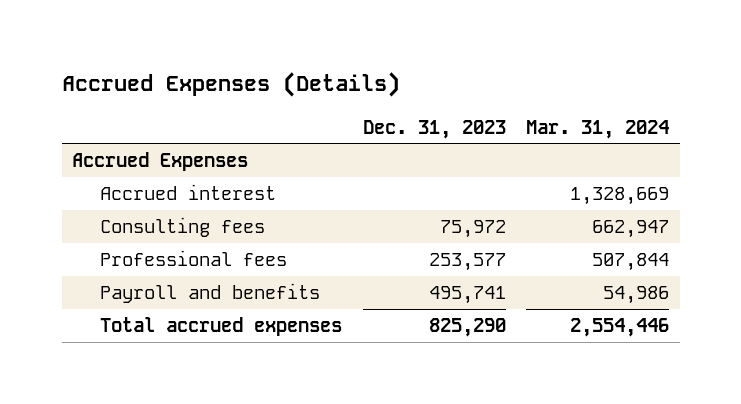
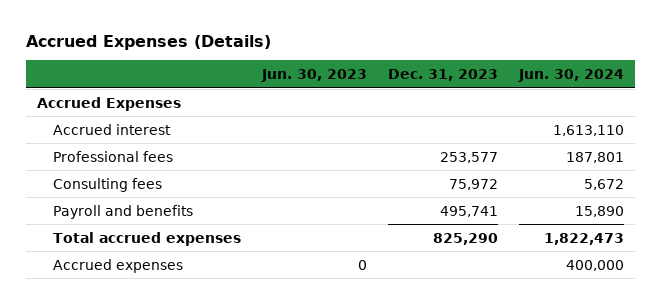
[526,119,670,139] Mar. 31, 2024 -> none
none -> [261,68,368,82] Jun. 30, 2023
none -> [518,68,625,82] Jun. 30, 2024
[100,217,266,238] Consulting fees -> [53,177,163,192] Consulting fees
none -> [53,258,184,273] Accrued expenses

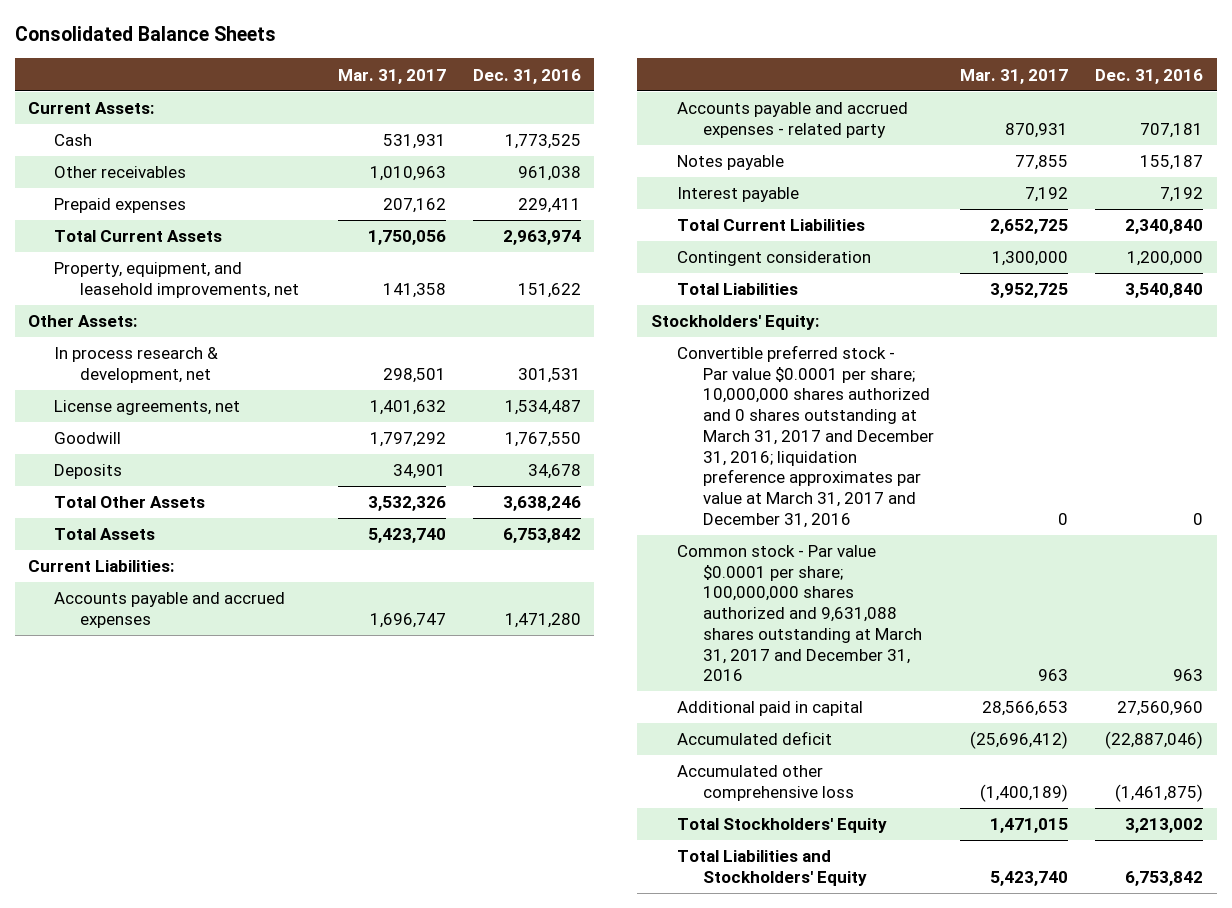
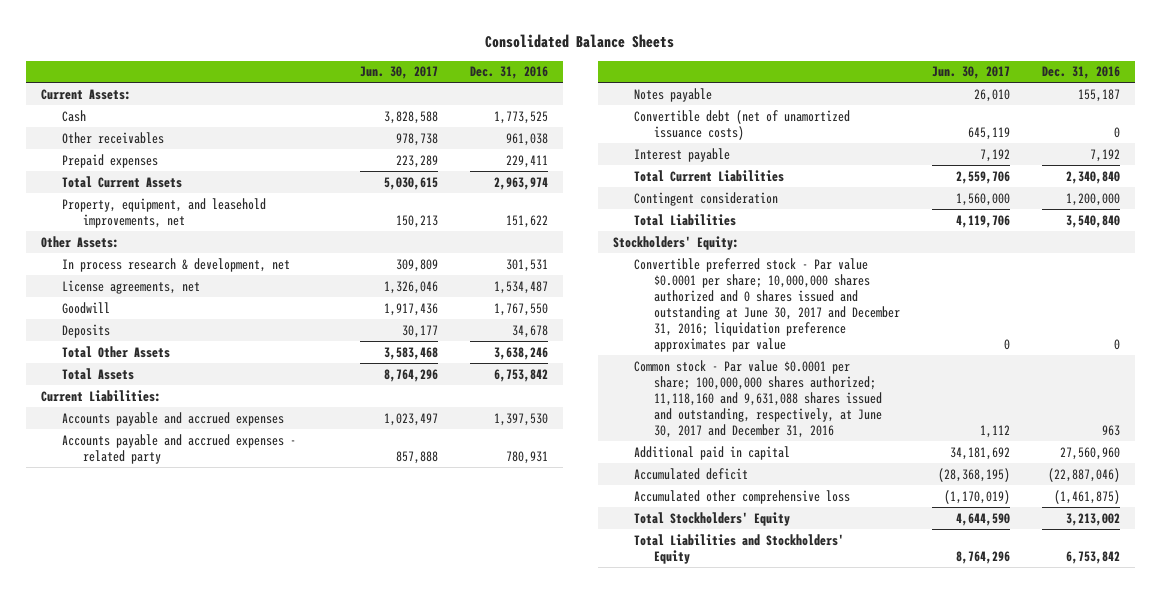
[338,68,447,84] Mar. 31, 2017 -> none
none -> [360,66,439,80] Jun. 30, 2017
[505,612,582,628] 1,471,280 -> [493,412,548,426] 1,397,530
[1140,122,1204,138] 707,181 -> [505,450,548,464] 780,931
none -> [633,109,850,140] Convertible debt (net of unamortized issuance costs)
[676,345,934,528] Convertible preferred stock - Par value $0.0001 per share; 10,000,000 shares authorized and 0 shares outstanding at March 31, 2017 and December 31, 2016; liquidation preference approximates par value at March 31, 2017 and December 31, 2016 -> [633,257,901,352] Convertible preferred stock - Par value $0.0001 per share; 10,000,000 shares authorized and 0 shares issued and outstanding at June 30, 2017 and December 31, 2016; liquidation preference approximates par value
[676,545,922,682] Common stock - Par value $0.0001 per share; 100,000,000 shares authorized and 9,631,088 shares outstanding at March 31, 2017 and December 31, 2016 -> [633,359,883,438] Common stock - Par value $0.0001 per share; 100,000,000 shares authorized; 11,118,160 and 9,631,088 shares issued and outstanding, respectively, at June 30, 2017 and December 31, 2016

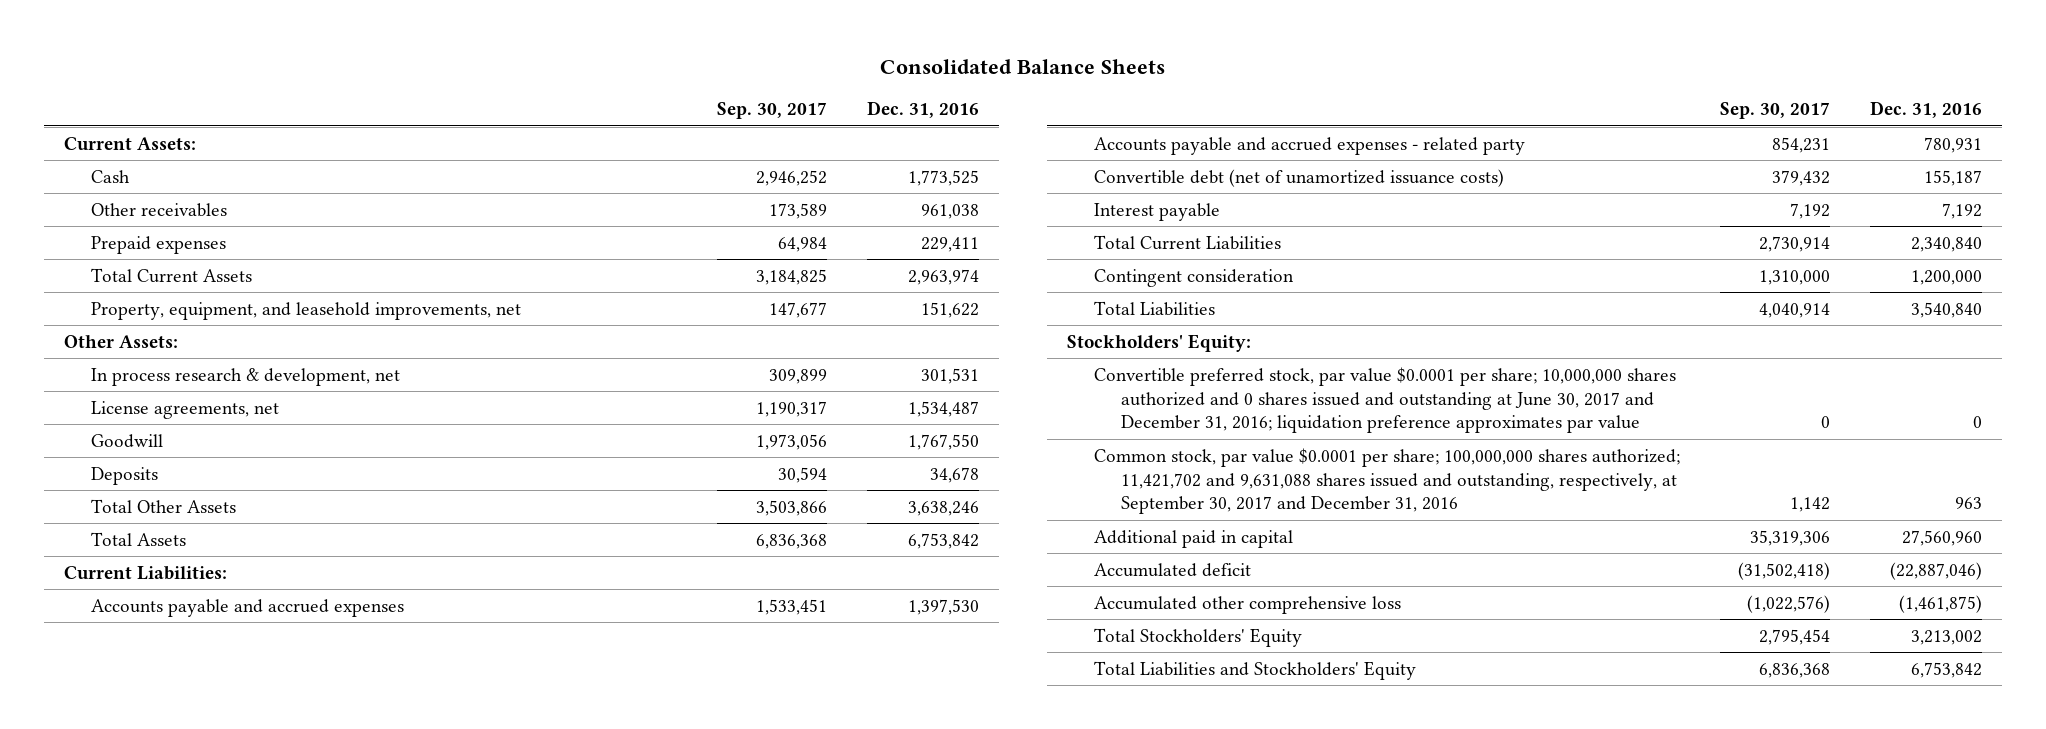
[360,66,439,80] Jun. 30, 2017 -> none
none -> [717,102,828,120] Sep. 30, 2017
[633,87,712,102] Notes payable -> none
[1113,126,1120,138] 0 -> [1924,169,1983,186] 155,187
[633,257,901,352] Convertible preferred stock - Par value $0.0001 per share; 10,000,000 shares authorized and 0 shares issued and outstanding at June 30, 2017 and December 31, 2016; liquidation preference approximates par value -> [1094,366,1677,434] Convertible preferred stock, par value $0.0001 per share; 10,000,000 shares authorized and 0 shares issued and outstanding at June 30, 2017 and December 31, 2016; liquidation preference approximates par value
[633,359,883,438] Common stock - Par value $0.0001 per share; 100,000,000 shares authorized; 11,118,160 and 9,631,088 shares issued and outstanding, respectively, at June 30, 2017 and December 31, 2016 -> [1094,447,1681,515] Common stock, par value $0.0001 per share; 100,000,000 shares authorized; 11,421,702 and 9,631,088 shares issued and outstanding, respectively, at September 30, 2017 and December 31, 2016

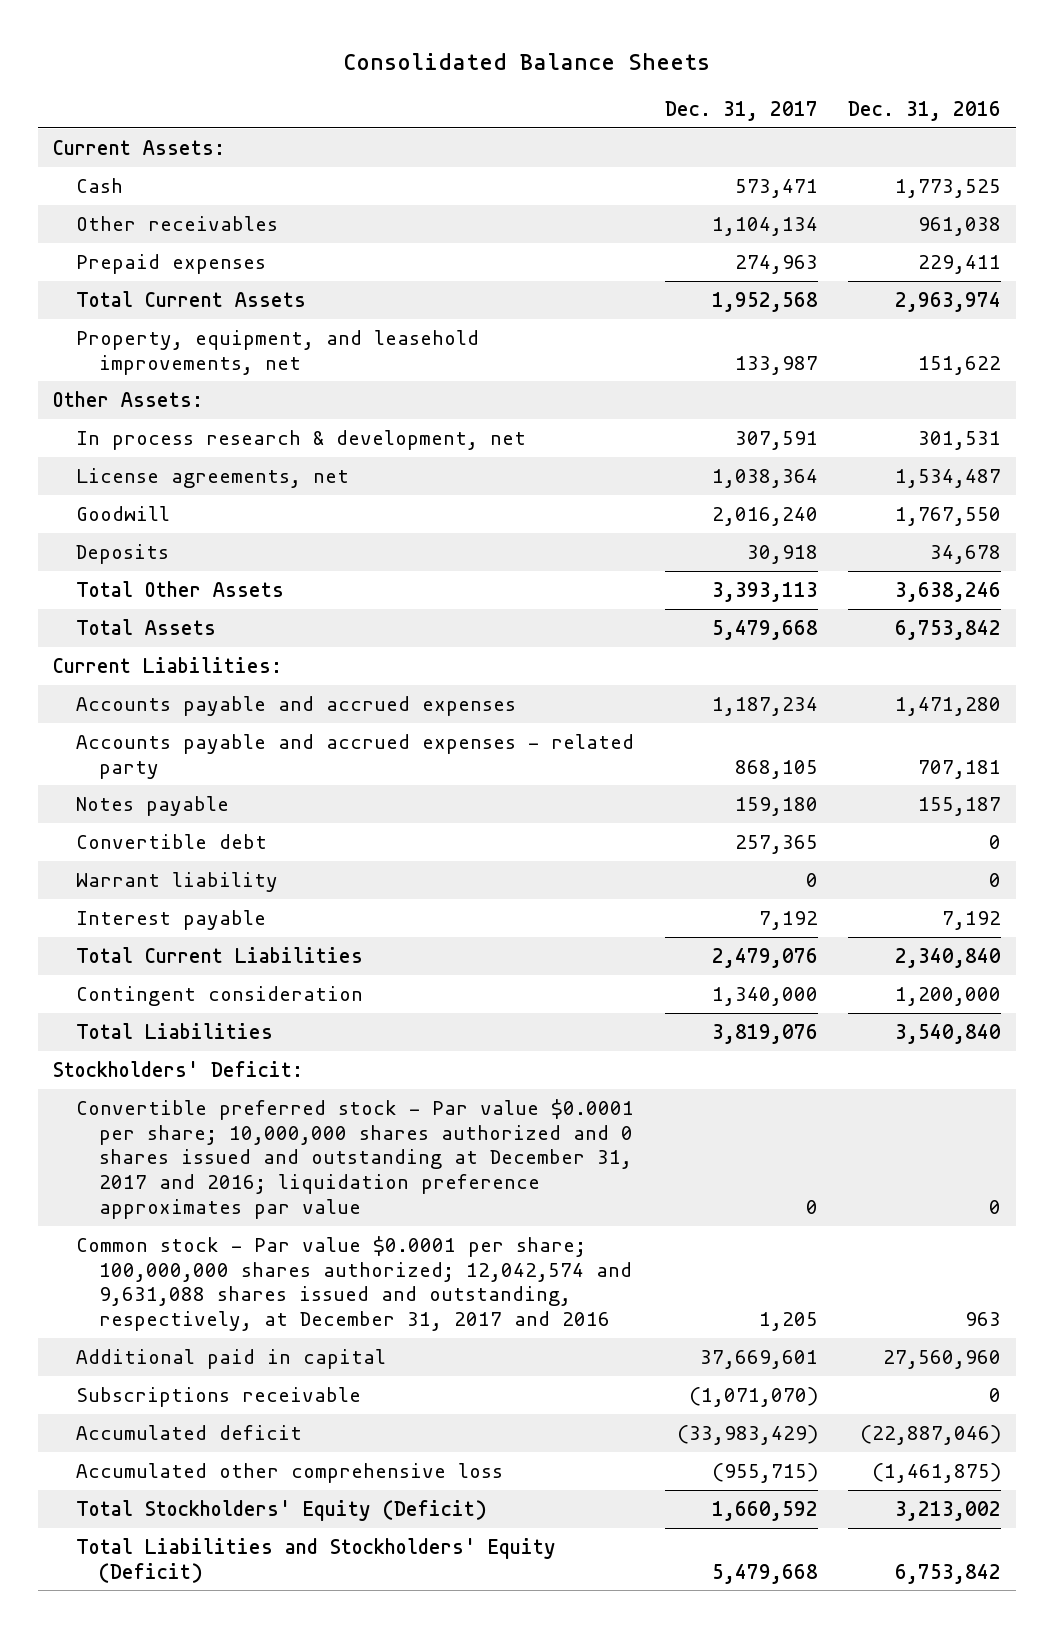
[717,102,828,120] Sep. 30, 2017 -> none
none -> [664,100,818,121] Dec. 31, 2017
[908,598,980,615] 1,397,530 -> [895,696,1002,716] 1,471,280
[1924,136,1983,153] 780,931 -> [918,759,1002,779] 707,181
[1094,168,1505,187] Convertible debt (net of unamortized issuance costs) -> [76,795,230,816] Notes payable
none -> [76,833,268,849] Convertible debt
none -> [76,871,279,892] Warrant liability
[1066,333,1251,352] Stockholders' Equity: -> [53,1060,304,1077] Stockholders' Deficit:
[1094,366,1677,434] Convertible preferred stock, par value $0.0001 per share; 10,000,000 shares authorized and 0 shares issued and outstanding at June 30, 2017 and December 31, 2016; liquidation preference approximates par value -> [76,1098,635,1219] Convertible preferred stock - Par value $0.0001 per share; 10,000,000 shares authorized and 0 shares issued and outstanding at December 31, 2017 and 2016; liquidation preference approximates par value
[1094,447,1681,515] Common stock, par value $0.0001 per share; 100,000,000 shares authorized; 11,421,702 and 9,631,088 shares issued and outstanding, respectively, at September 30, 2017 and December 31, 2016 -> [76,1235,632,1332] Common stock - Par value $0.0001 per share; 100,000,000 shares authorized; 12,042,574 and 9,631,088 shares issued and outstanding, respectively, at December 31, 2017 and 2016
none -> [76,1386,362,1407] Subscriptions receivable
[1094,627,1303,647] Total Stockholders' Equity -> [76,1499,488,1521] Total Stockholders' Equity (Deficit)
[1094,660,1417,680] Total Liabilities and Stockholders' Equity -> [76,1537,557,1583] Total Liabilities and Stockholders' Equity (Deficit)

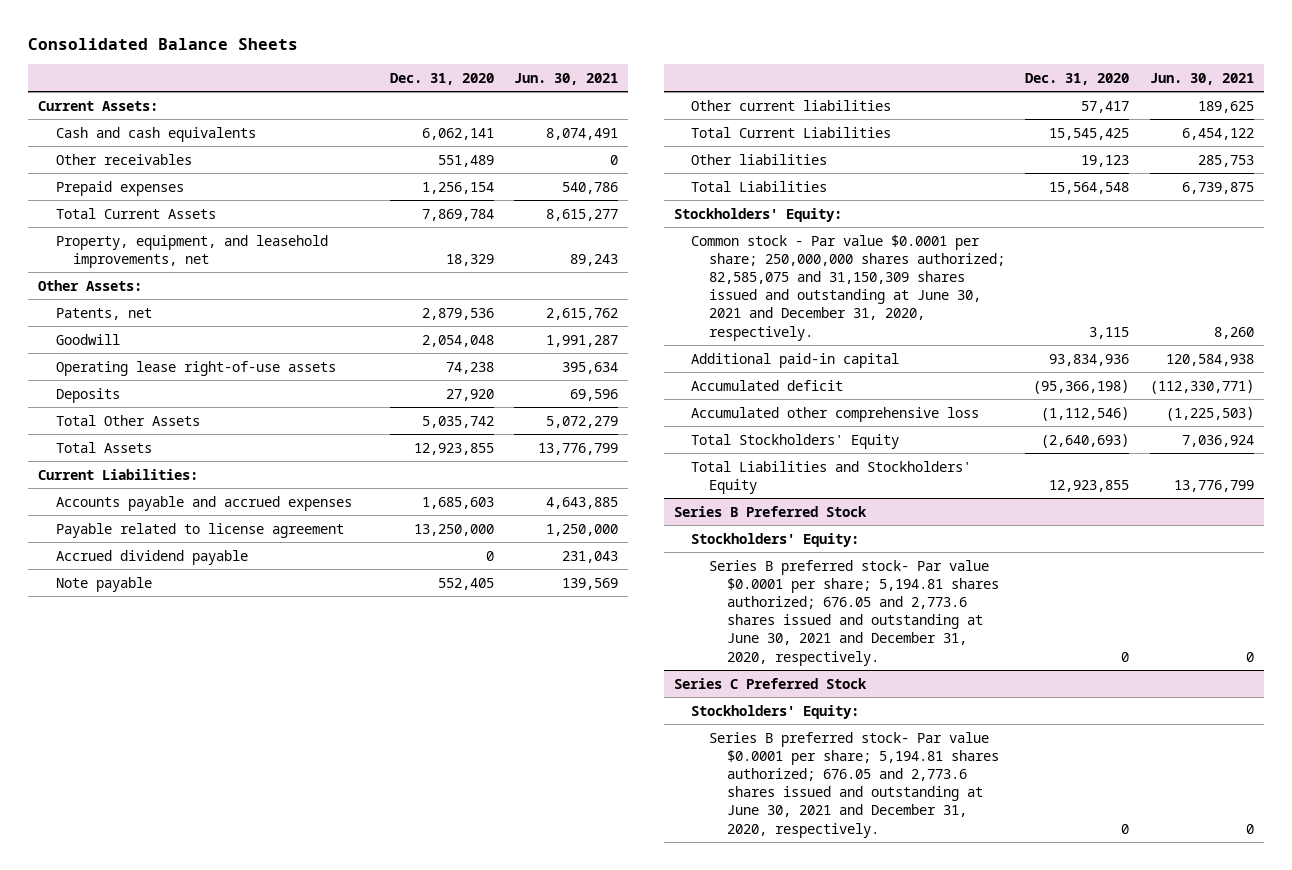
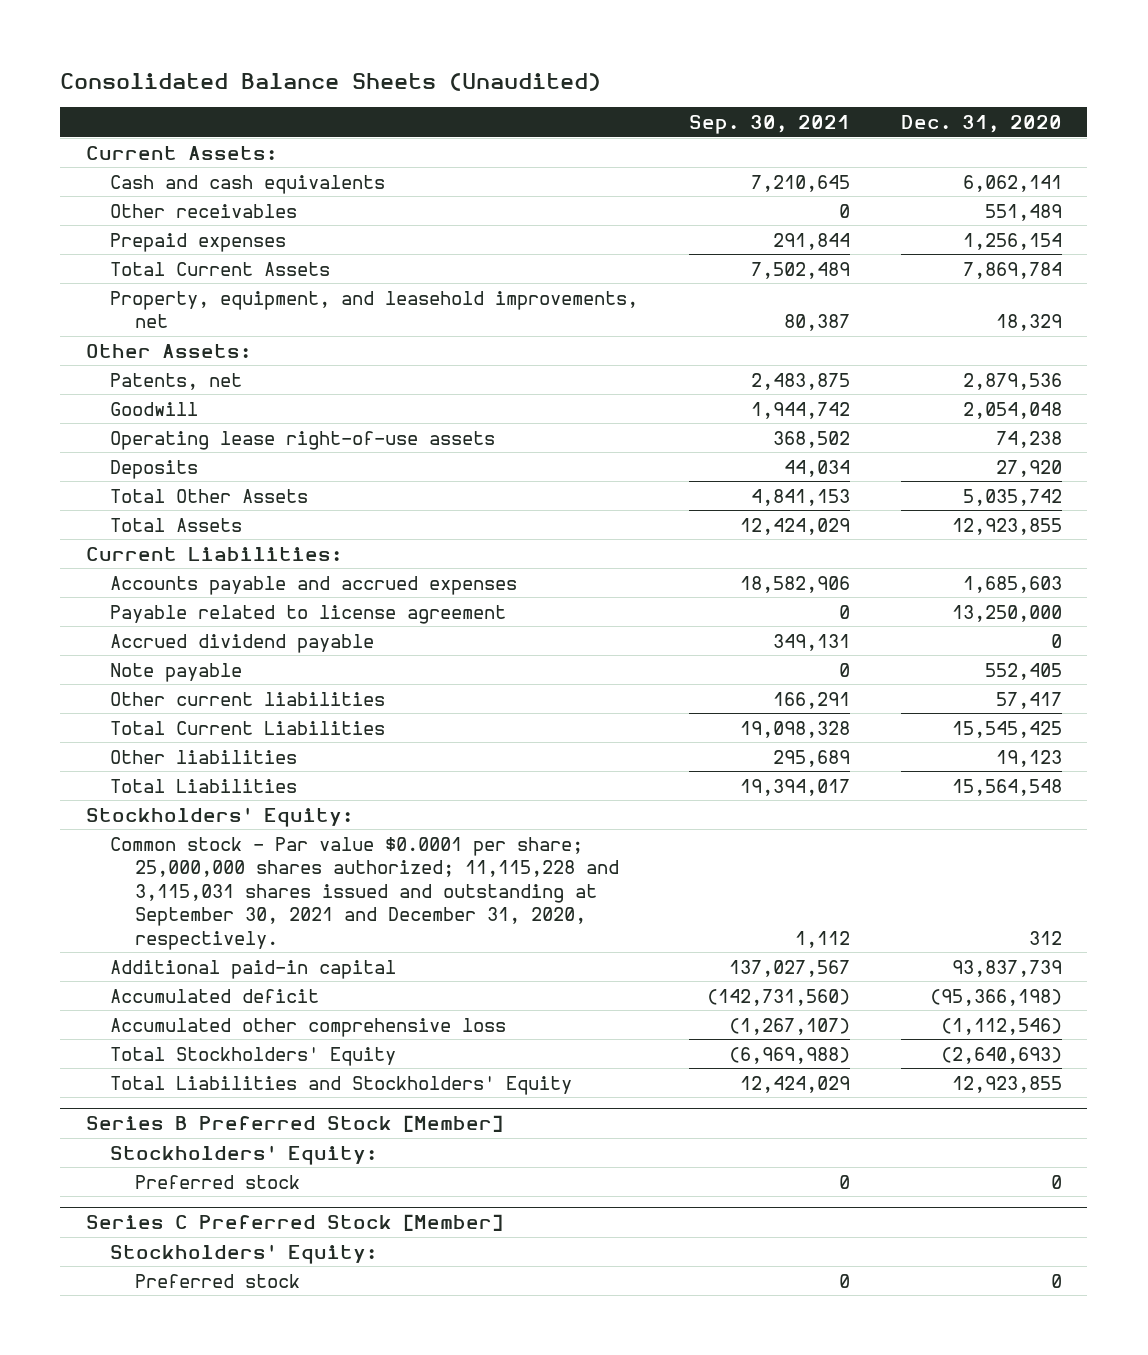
[28,37,299,50] Consolidated Balance Sheets -> [60,72,602,91] Consolidated Balance Sheets (Unaudited)
[514,72,619,85] Jun. 30, 2021 -> none
none -> [689,114,851,134] Sep. 30, 2021
[691,234,1006,341] Common stock - Par value $0.0001 per share; 250,000,000 shares authorized; 82,585,075 and 31,150,309 shares issued and outstanding at June 30, 2021 and December 31, 2020, respectively. -> [110,836,619,950] Common stock - Par value $0.0001 per share; 25,000,000 shares authorized; 11,115,228 and 3,115,031 shares issued and outstanding at September 30, 2021 and December 31, 2020, respectively.
[1089,326,1130,339] 3,115 -> [1028,930,1062,945] 312
[1049,353,1130,366] 93,834,936 -> [951,959,1062,977] 93,837,739
[673,505,867,517] Series B Preferred Stock -> [85,1115,503,1133] Series B Preferred Stock [Member]
[709,559,999,666] Series B preferred stock- Par value $0.0001 per share; 5,194.81 shares authorized; 676.05 and 2,773.6 shares issued and outstanding at June 30, 2021 and December 31, 2020, respectively. -> [134,1174,300,1189] Preferred stock
[673,677,867,689] Series C Preferred Stock -> [85,1214,503,1232] Series C Preferred Stock [Member]
[709,731,999,838] Series B preferred stock- Par value $0.0001 per share; 5,194.81 shares authorized; 676.05 and 2,773.6 shares issued and outstanding at June 30, 2021 and December 31, 2020, respectively. -> [134,1273,300,1288] Preferred stock

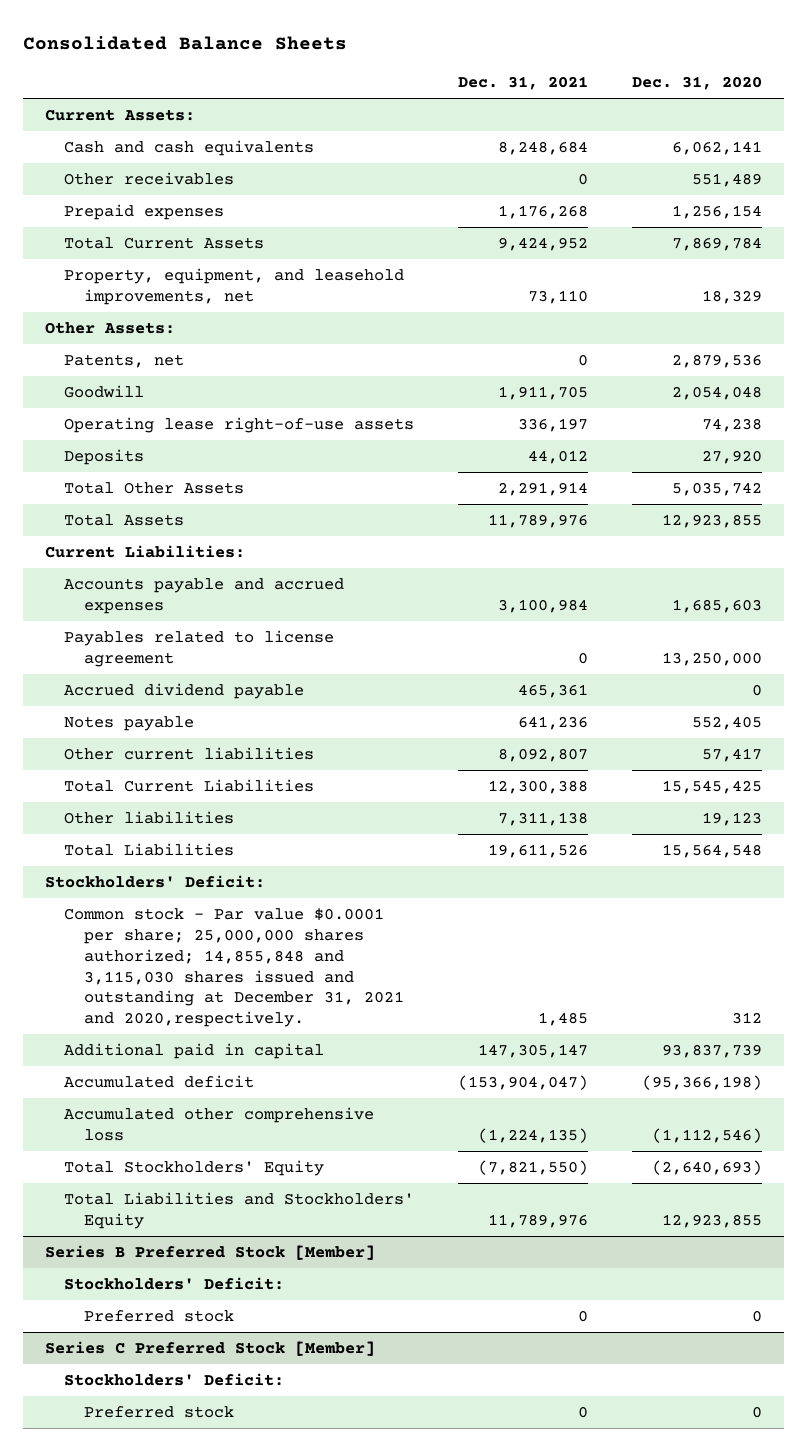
[60,72,602,91] Consolidated Balance Sheets (Unaudited) -> [23,36,348,51] Consolidated Balance Sheets
[689,114,851,134] Sep. 30, 2021 -> none
none -> [458,76,589,91] Dec. 31, 2021
[110,604,507,624] Payable related to license agreement -> [64,629,335,667] Payables related to license agreement
[110,662,243,682] Note payable -> [64,715,195,731] Notes payable
[85,806,353,827] Stockholders' Equity: -> [44,874,265,888] Stockholders' Deficit:
[110,836,619,950] Common stock - Par value $0.0001 per share; 25,000,000 shares authorized; 11,115,228 and 3,115,031 shares issued and outstanding at September 30, 2021 and December 31, 2020, respectively. -> [64,907,405,1028] Common stock - Par value $0.0001 per share; 25,000,000 shares authorized; 14,855,848 and 3,115,030 shares issued and outstanding at December 31, 2021 and 2020,respectively.
[110,959,397,979] Additional paid-in capital -> [64,1042,325,1059] Additional paid in capital
[110,1144,378,1165] Stockholders' Equity: -> [64,1276,285,1290] Stockholders' Deficit:
[110,1243,378,1264] Stockholders' Equity: -> [64,1372,285,1386] Stockholders' Deficit:

